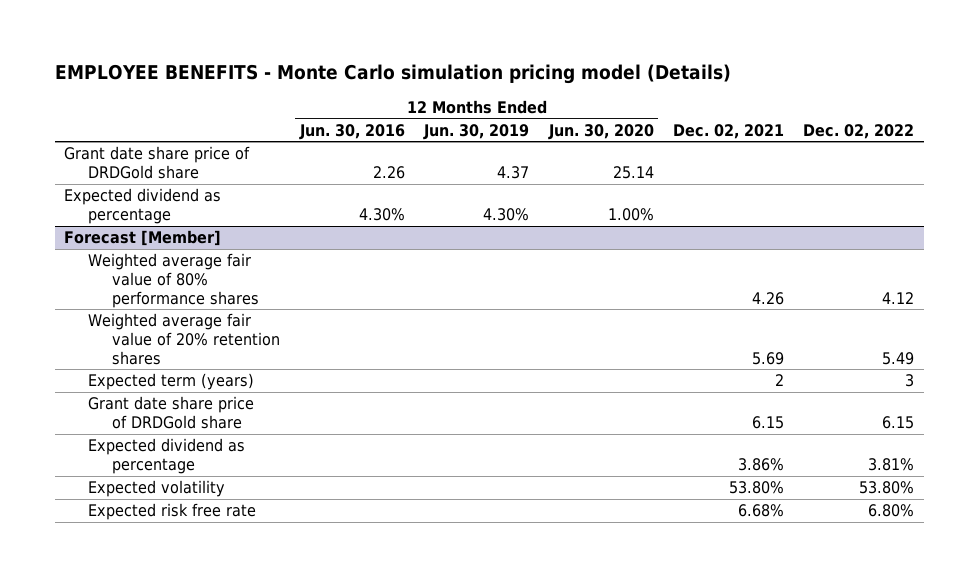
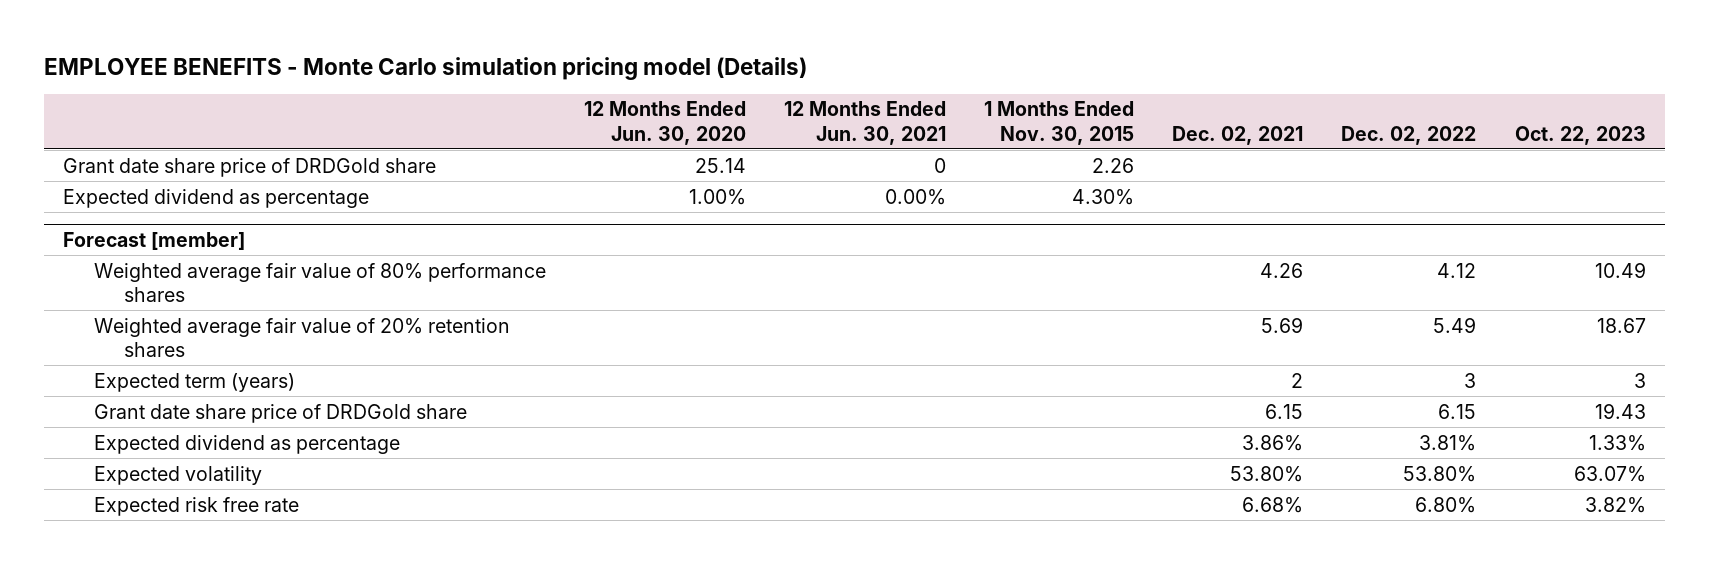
[298,123,405,140] Jun. 30, 2016 -> none
[423,123,530,140] Jun. 30, 2019 -> none
none -> [783,101,946,145] 12 Months Ended Jun. 30, 2021
none -> [984,101,1135,145] 1 Months Ended Nov. 30, 2015
none -> [1514,125,1646,145] Oct. 22, 2023
[64,230,222,247] Forecast [Member] -> [63,231,246,250] Forecast [member]

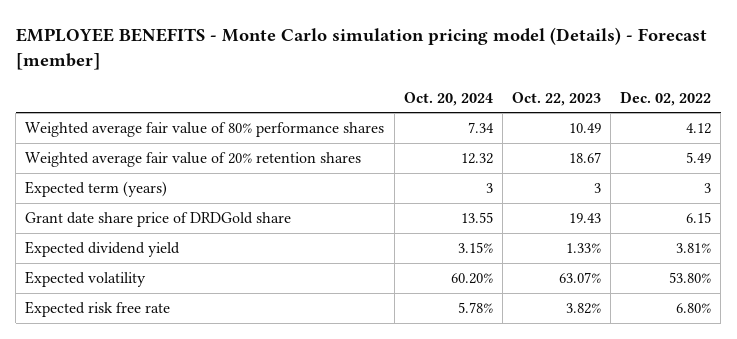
[44,56,808,80] EMPLOYEE BENEFITS - Monte Carlo simulation pricing model (Details) -> [15,26,707,71] EMPLOYEE BENEFITS - Monte Carlo simulation pricing model (Details) - Forecast [member]
[583,101,746,145] 12 Months Ended Jun. 30, 2020 -> none
[783,101,946,145] 12 Months Ended Jun. 30, 2021 -> none
[984,101,1135,145] 1 Months Ended Nov. 30, 2015 -> none
[1172,125,1304,145] Dec. 02, 2021 -> none
none -> [403,91,493,106] Oct. 20, 2024
[63,157,437,177] Grant date share price of DRDGold share -> none
[63,188,370,208] Expected dividend as percentage -> none
[63,231,246,250] Forecast [member] -> none
[93,434,400,454] Expected dividend as percentage -> [25,241,181,258] Expected dividend yield

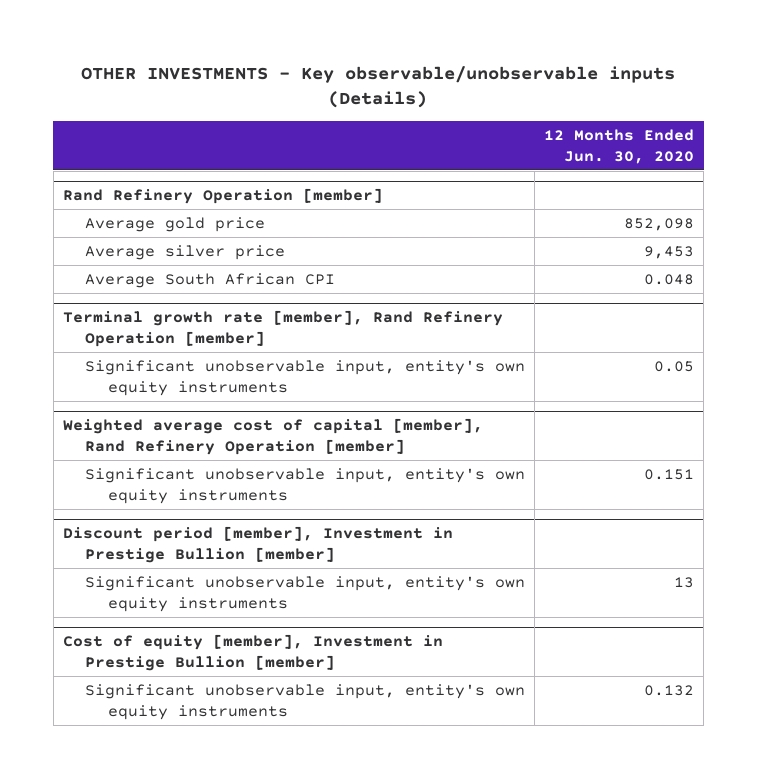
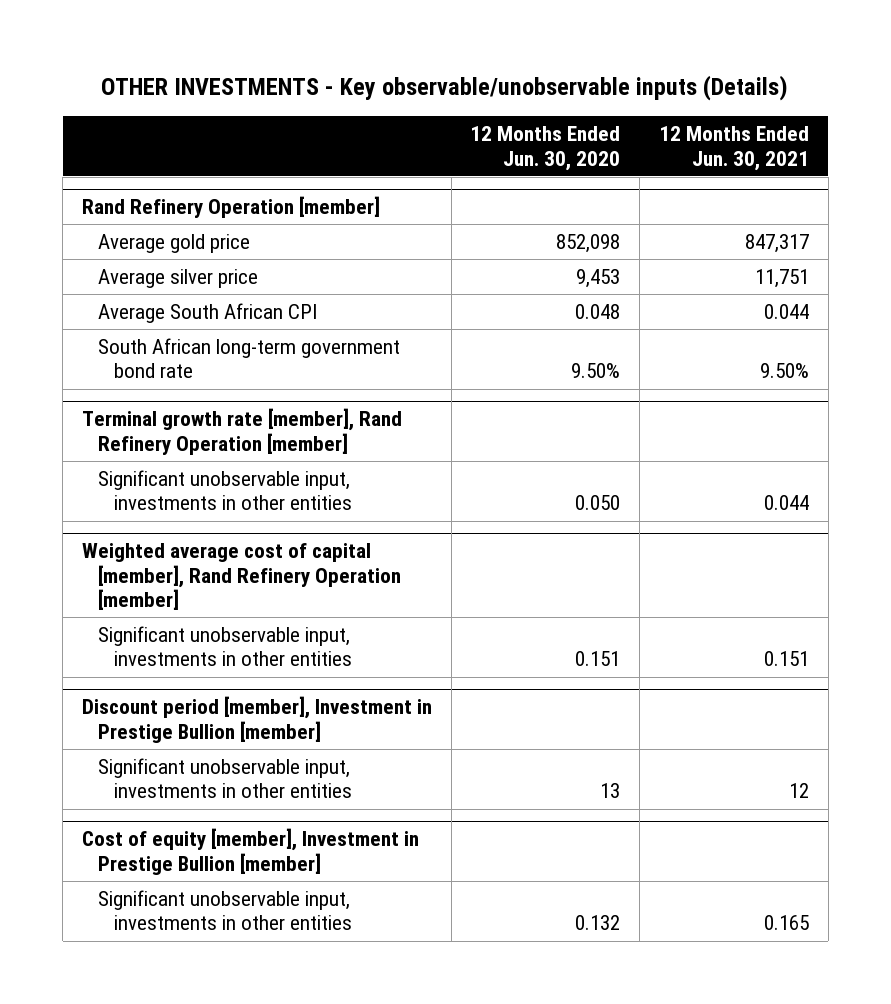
none -> [658,126,809,171] 12 Months Ended Jun. 30, 2021
none -> [97,338,400,379] South African long-term government bond rate
[85,359,526,396] Significant unobservable input, entity's own equity instruments -> [97,470,352,511] Significant unobservable input, investments in other entities
[654,360,695,372] 0.05 -> [575,495,621,511] 0.050
[85,467,526,504] Significant unobservable input, entity's own equity instruments -> [97,626,352,667] Significant unobservable input, investments in other entities
[85,575,526,612] Significant unobservable input, entity's own equity instruments -> [97,758,352,799] Significant unobservable input, investments in other entities
[85,683,526,720] Significant unobservable input, entity's own equity instruments -> [97,890,352,931] Significant unobservable input, investments in other entities

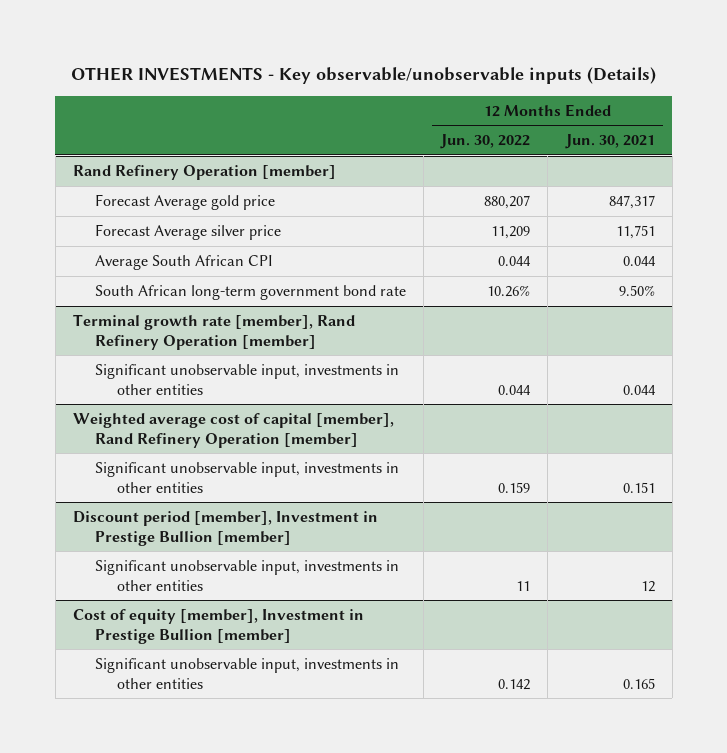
[470,126,621,171] 12 Months Ended Jun. 30, 2020 -> none
none -> [440,134,531,150] Jun. 30, 2022
[97,234,250,254] Average gold price -> [94,193,275,210] Forecast Average gold price
[97,269,258,289] Average silver price -> [94,223,281,240] Forecast Average silver price

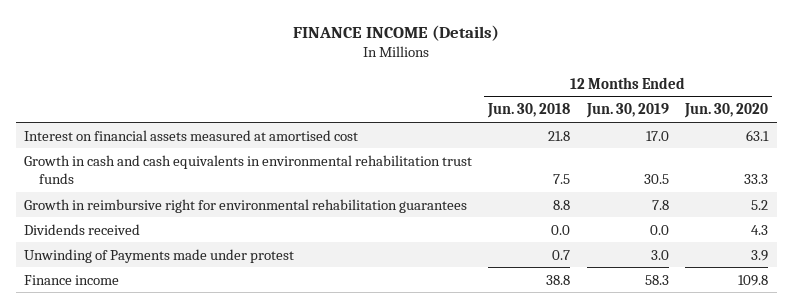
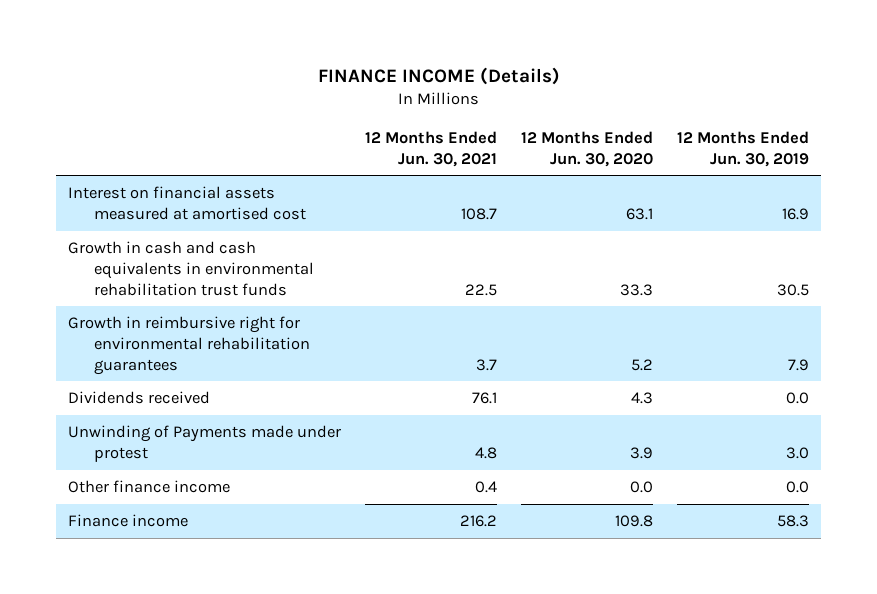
[487,103,571,119] Jun. 30, 2018 -> none
none -> [365,130,498,167] 12 Months Ended Jun. 30, 2021
[645,130,669,141] 17.0 -> [781,207,809,220] 16.9
[651,199,669,210] 7.8 -> [787,358,809,371] 7.9
none -> [68,480,231,494] Other finance income

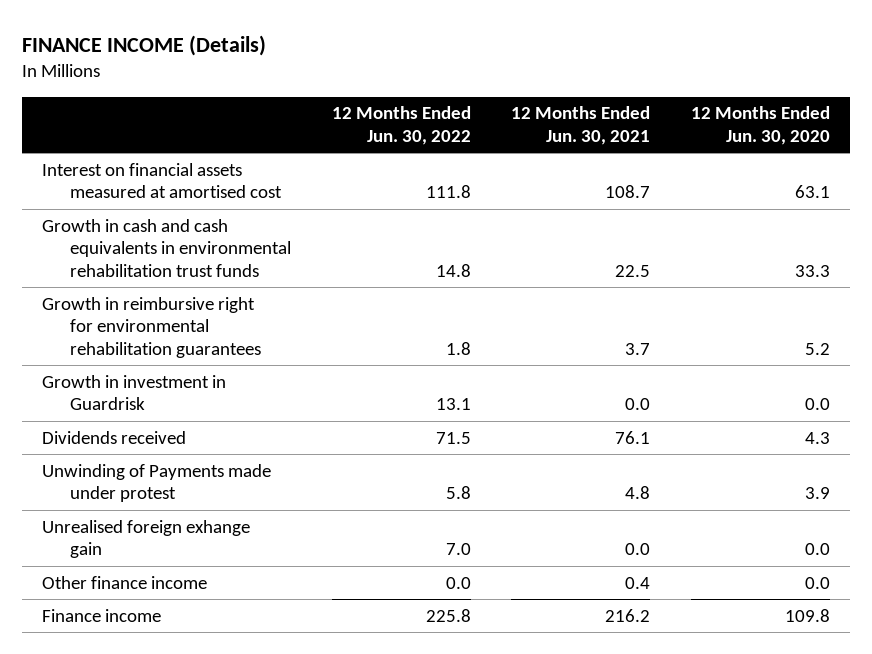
[676,130,809,167] 12 Months Ended Jun. 30, 2019 -> none
none -> [331,106,471,145] 12 Months Ended Jun. 30, 2022
none -> [42,374,227,411] Growth in investment in Guardrisk
none -> [42,519,251,559] Unrealised foreign exhange gain

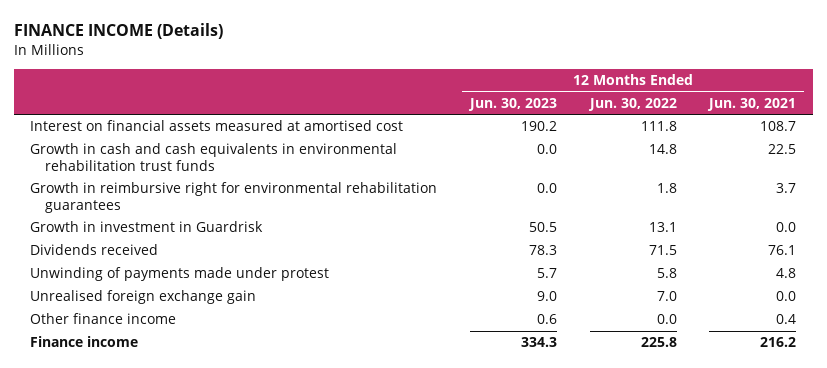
[690,106,830,145] 12 Months Ended Jun. 30, 2020 -> none
none -> [468,97,558,111] Jun. 30, 2023
[42,463,272,503] Unwinding of Payments made under protest -> [30,267,330,282] Unwinding of payments made under protest
[42,519,251,559] Unrealised foreign exhange gain -> [30,290,257,305] Unrealised foreign exchange gain

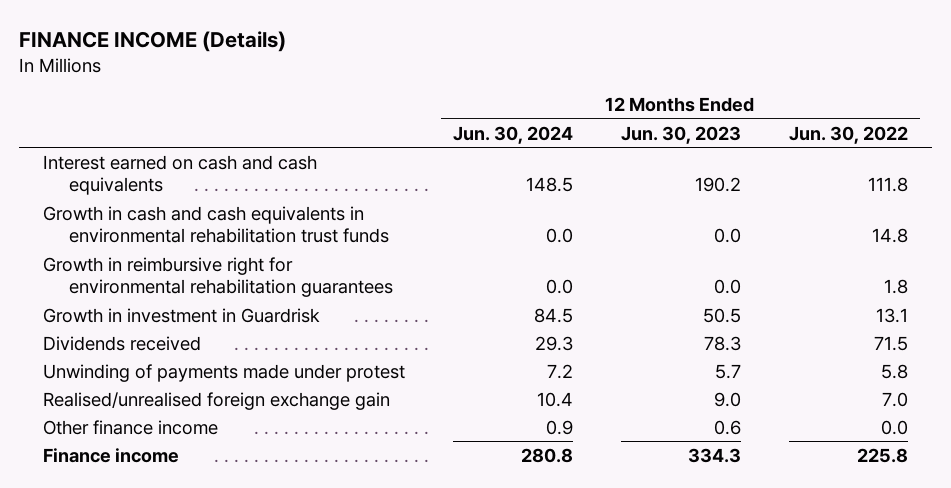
[707,97,797,111] Jun. 30, 2021 -> none
none -> [452,125,573,144] Jun. 30, 2024
[30,120,404,132] Interest on financial assets measured at amortised cost -> [42,154,317,196] Interest earned on cash and cash equivalents
[30,290,257,305] Unrealised foreign exchange gain -> [42,391,390,410] Realised/unrealised foreign exchange gain

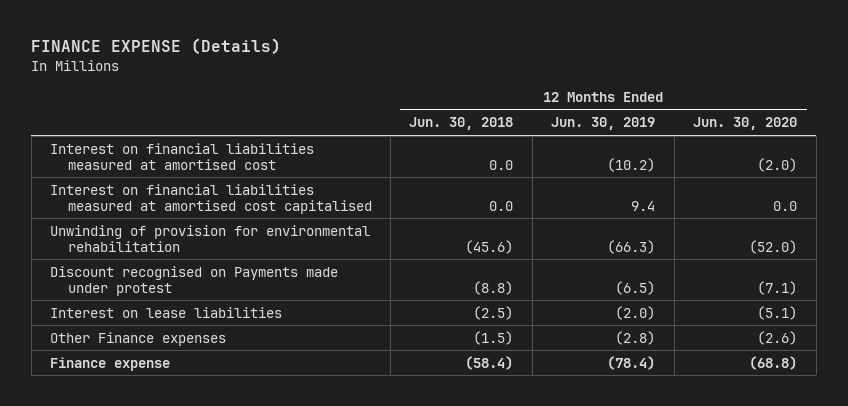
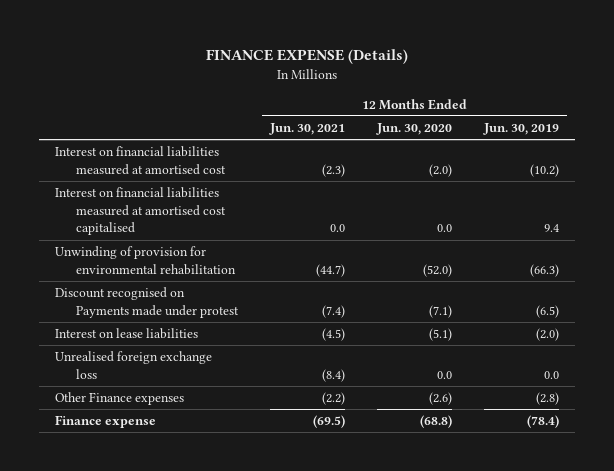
[409,117,514,131] Jun. 30, 2018 -> none
none -> [269,122,346,135] Jun. 30, 2021
none -> [55,351,213,379] Unrealised foreign exchange loss

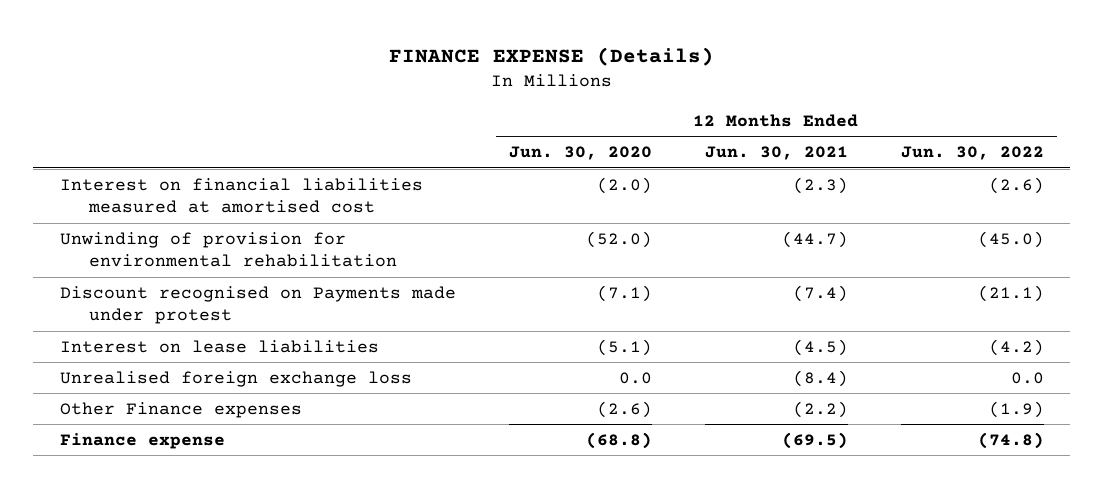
[482,122,559,135] Jun. 30, 2019 -> none
none -> [900,146,1044,161] Jun. 30, 2022
[55,187,227,236] Interest on financial liabilities measured at amortised cost capitalised -> none

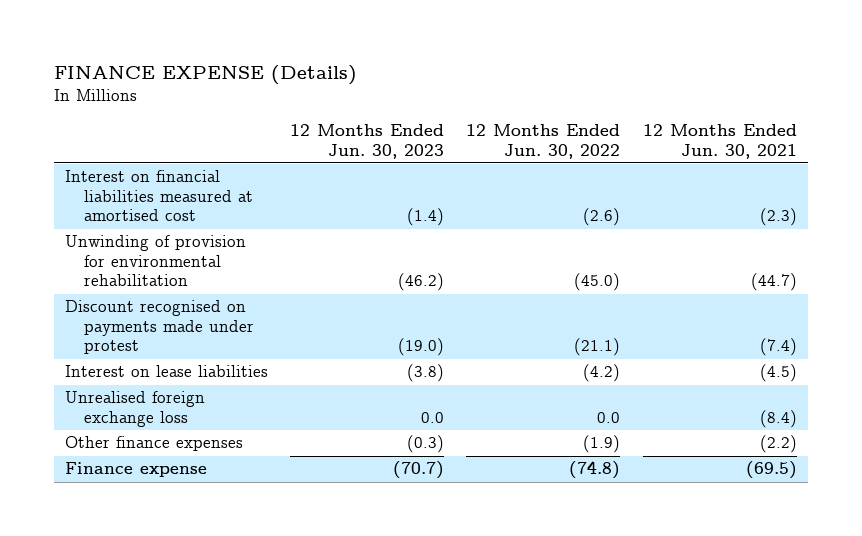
[508,146,652,161] Jun. 30, 2020 -> none
none -> [290,124,445,159] 12 Months Ended Jun. 30, 2023
[59,286,456,325] Discount recognised on Payments made under protest -> [65,300,255,355] Discount recognised on payments made under protest
[59,402,302,419] Other Finance expenses -> [65,436,244,452] Other finance expenses

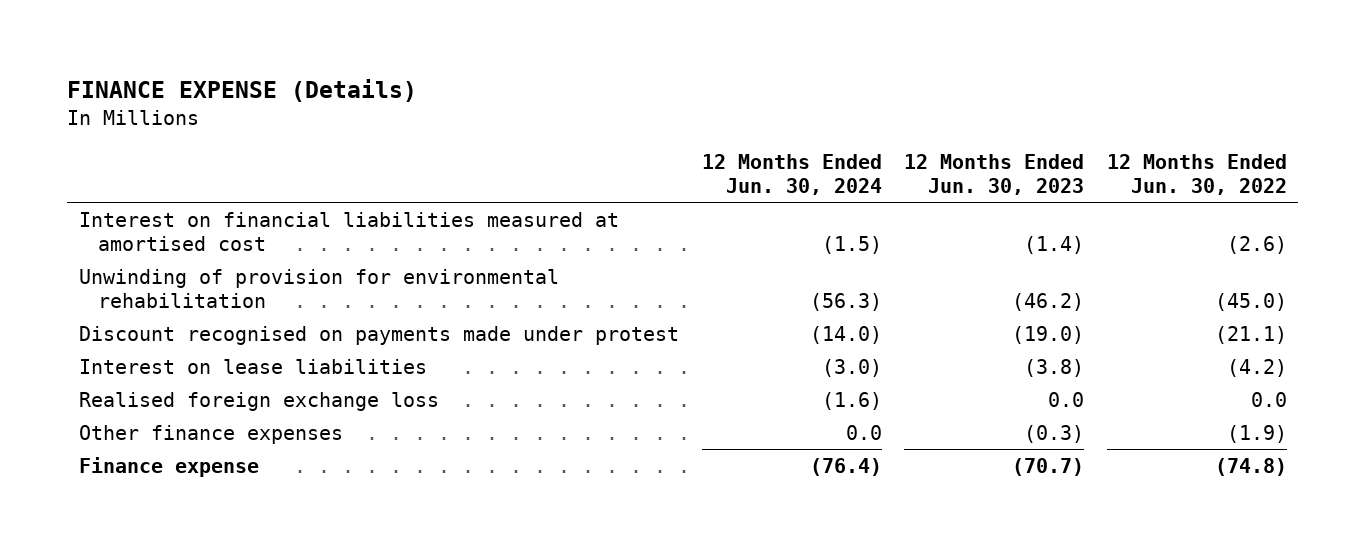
[642,124,797,159] 12 Months Ended Jun. 30, 2021 -> none
none -> [701,153,882,195] 12 Months Ended Jun. 30, 2024
[65,391,206,427] Unrealised foreign exchange loss -> [78,391,439,411] Realised foreign exchange loss

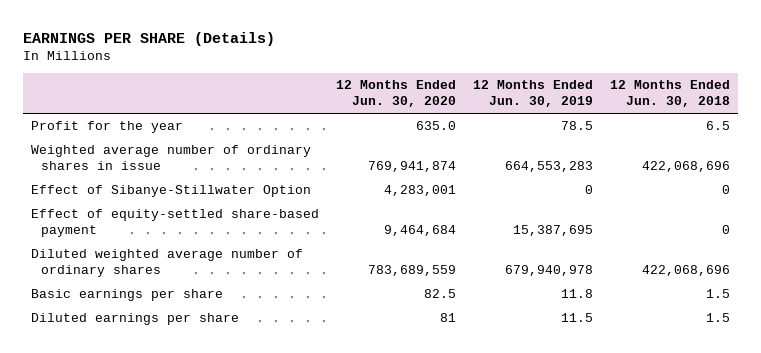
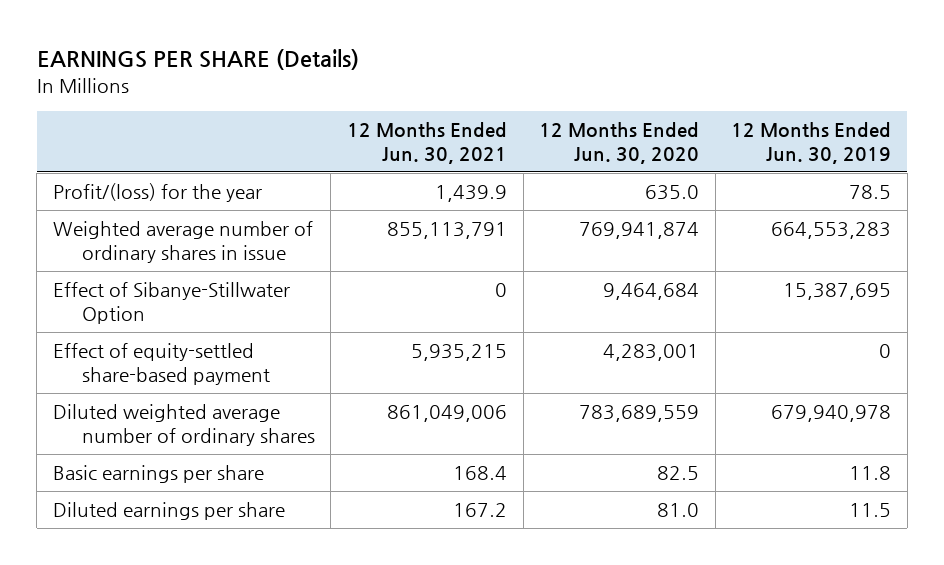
[609,80,730,108] 12 Months Ended Jun. 30, 2018 -> none
none -> [347,122,508,164] 12 Months Ended Jun. 30, 2021
[31,121,184,134] Profit for the year -> [52,183,262,203] Profit/(loss) for the year
[384,185,457,197] 4,283,001 -> [603,283,700,301] 9,464,684
[584,185,593,195] 0 -> [783,283,892,301] 15,387,695
[384,225,457,237] 9,464,684 -> [603,344,700,362] 4,283,001
[512,225,593,237] 15,387,695 -> [879,344,892,359] 0
[440,313,457,323] 81 -> [657,503,700,518] 81.0

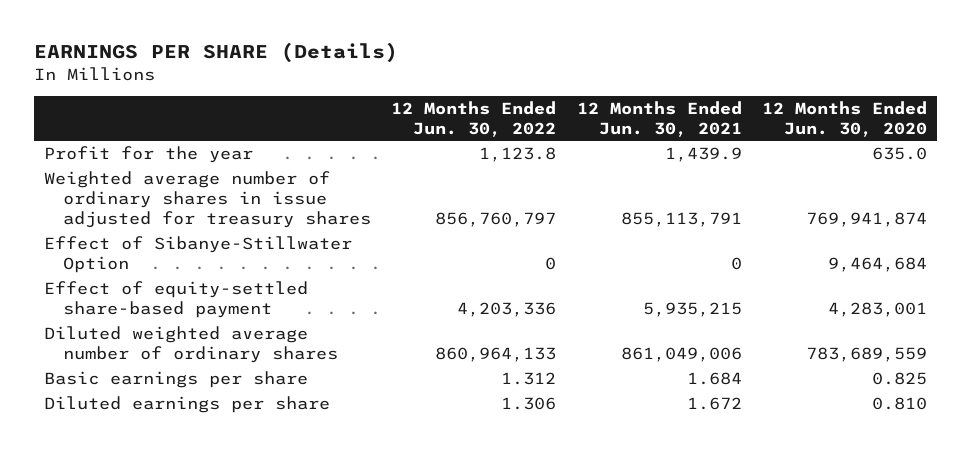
[731,122,892,164] 12 Months Ended Jun. 30, 2019 -> none
none -> [391,100,557,137] 12 Months Ended Jun. 30, 2022
[52,183,262,203] Profit/(loss) for the year -> [43,145,253,163] Profit for the year
[52,221,313,264] Weighted average number of ordinary shares in issue -> [43,170,372,229] Weighted average number of ordinary shares in issue adjusted for treasury shares
[453,466,508,481] 168.4 -> [686,371,742,385] 1.684
[657,466,700,481] 82.5 -> [871,371,927,385] 0.825
[453,503,508,518] 167.2 -> [686,396,742,410] 1.672
[657,503,700,518] 81.0 -> [871,396,927,410] 0.810

